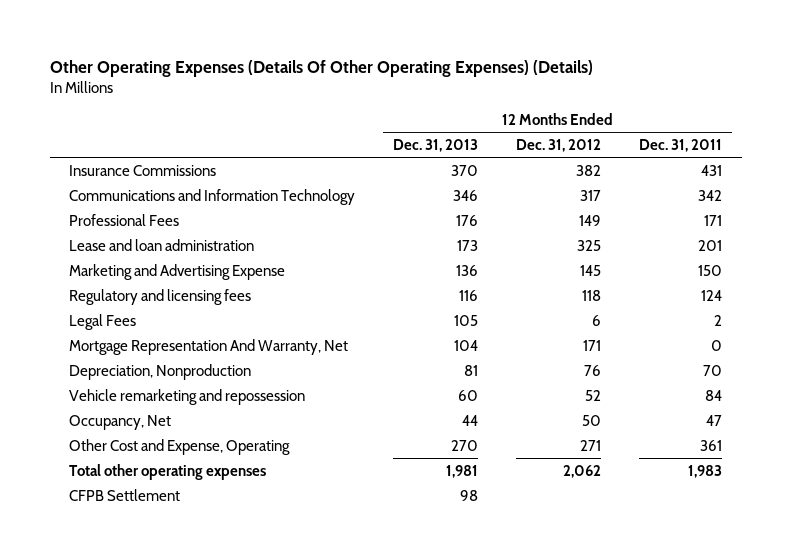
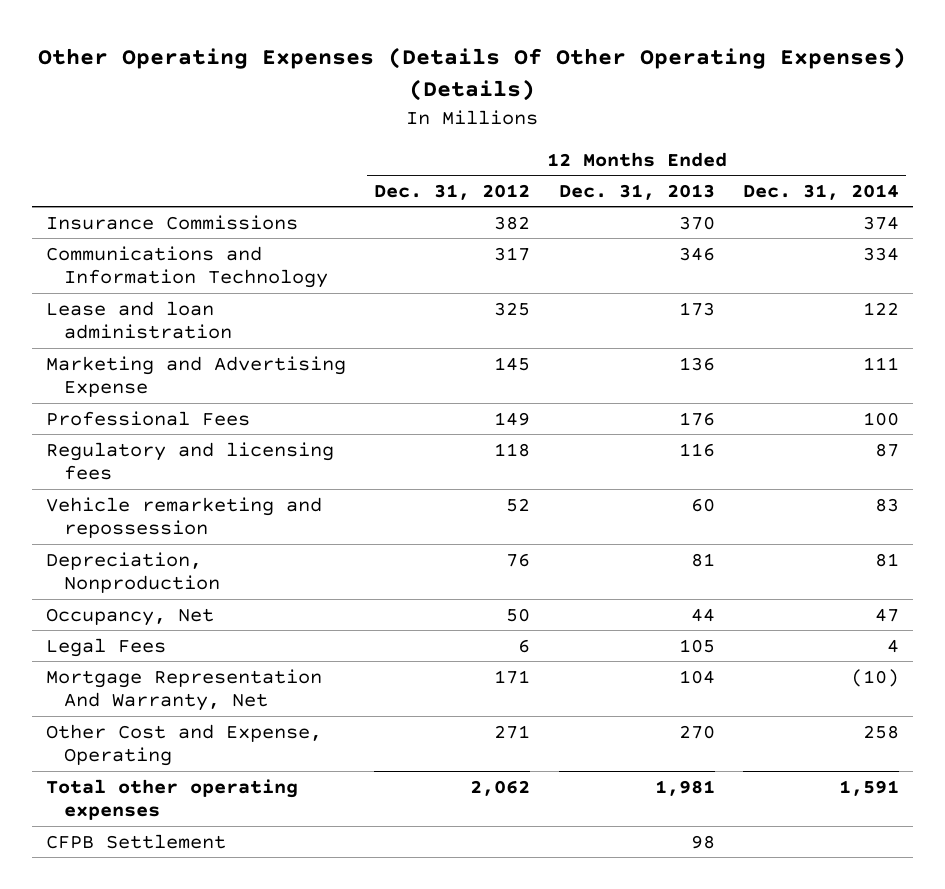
[639,138,723,152] Dec. 31, 2011 -> none
none -> [742,183,899,200] Dec. 31, 2014
[68,213,179,226] Professional Fees -> [45,410,250,426] Professional Fees
[68,363,251,380] Depreciation, Nonproduction -> [45,551,220,594] Depreciation, Nonproduction
[68,313,136,330] Legal Fees -> [45,637,166,657] Legal Fees
[68,338,348,355] Mortgage Representation And Warranty, Net -> [45,668,322,712] Mortgage Representation And Warranty, Net

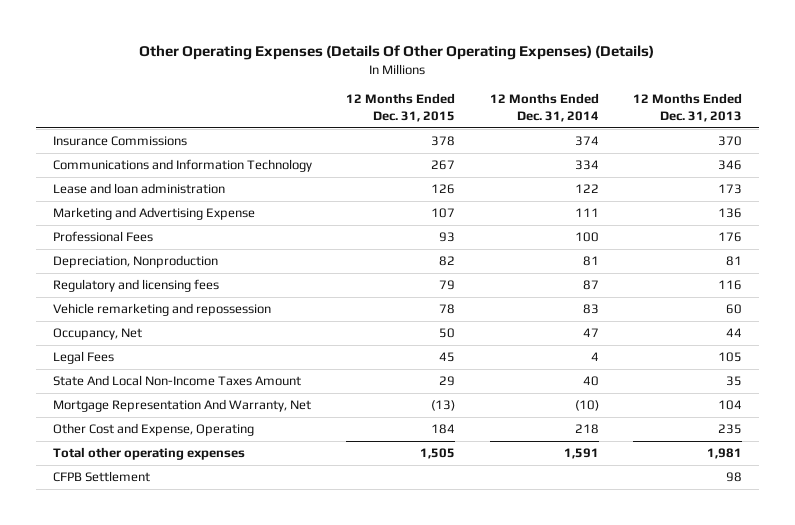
[374,183,531,200] Dec. 31, 2012 -> none
none -> [346,93,456,123] 12 Months Ended Dec. 31, 2015
[45,551,220,594] Depreciation, Nonproduction -> [52,255,218,269] Depreciation, Nonproduction
none -> [52,375,301,387] State And Local Non-Income Taxes Amount
[678,724,715,739] 270 -> [718,424,743,435] 235
[862,724,899,739] 258 -> [574,424,599,435] 218

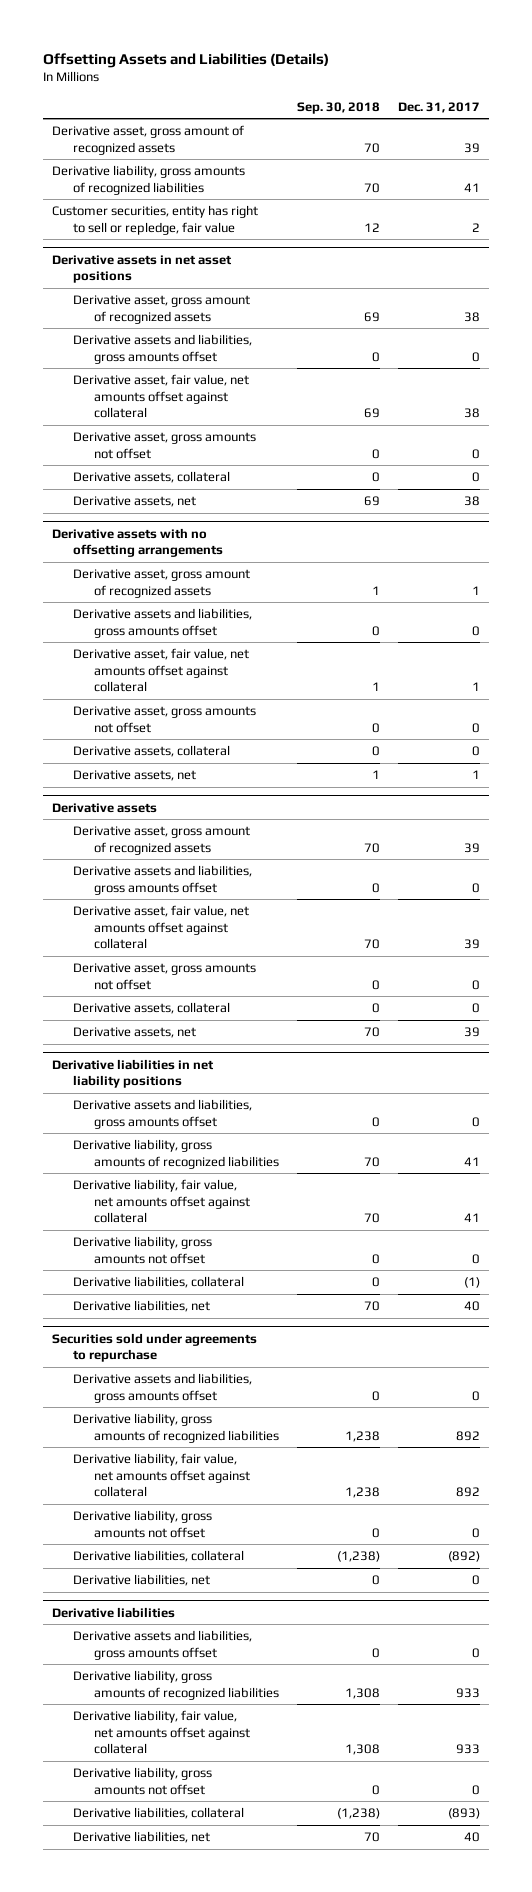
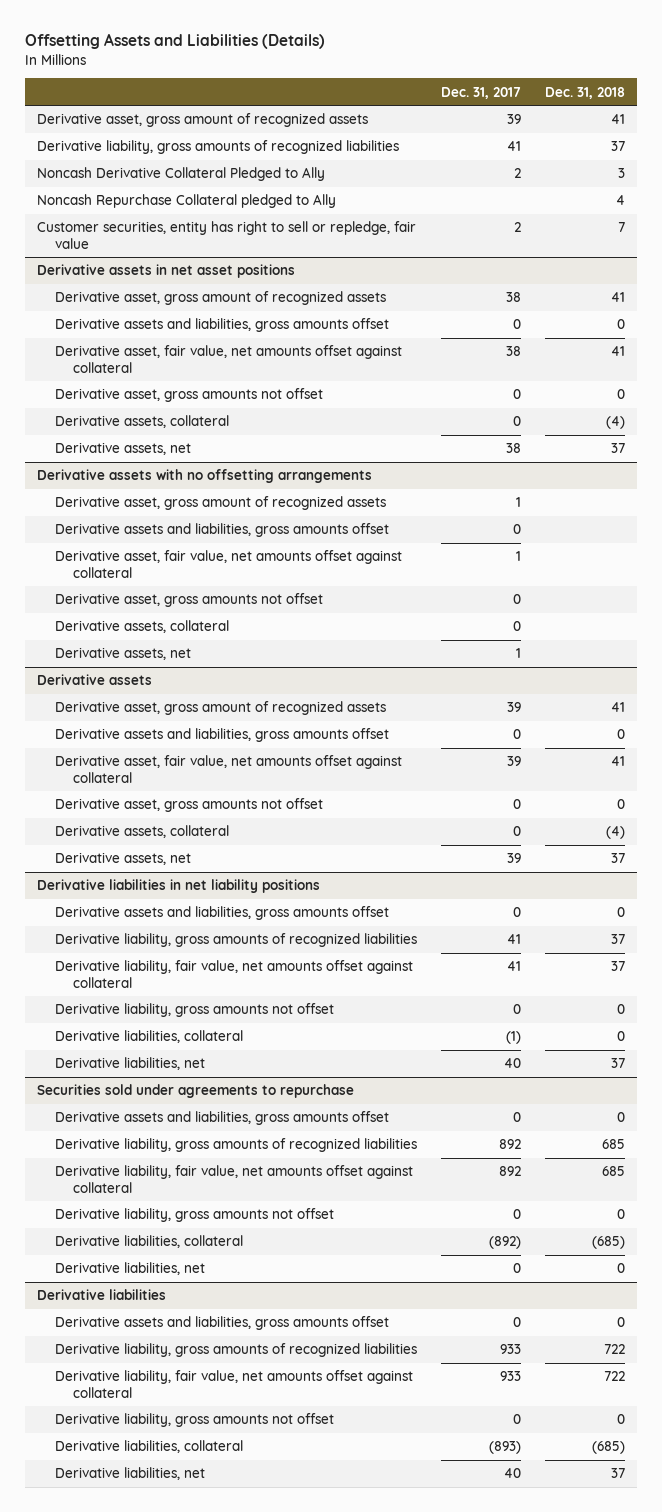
[297,101,381,114] Sep. 30, 2018 -> none
none -> [544,86,625,99] Dec. 31, 2018
none -> [37,167,326,182] Noncash Derivative Collateral Pledged to Ally
none -> [37,194,337,209] Noncash Repurchase Collateral pledged to Ally

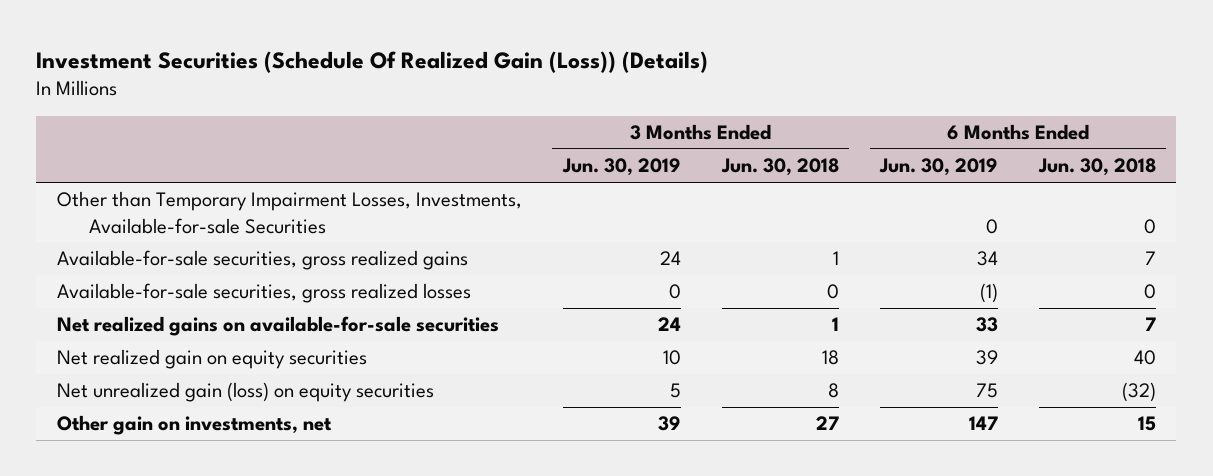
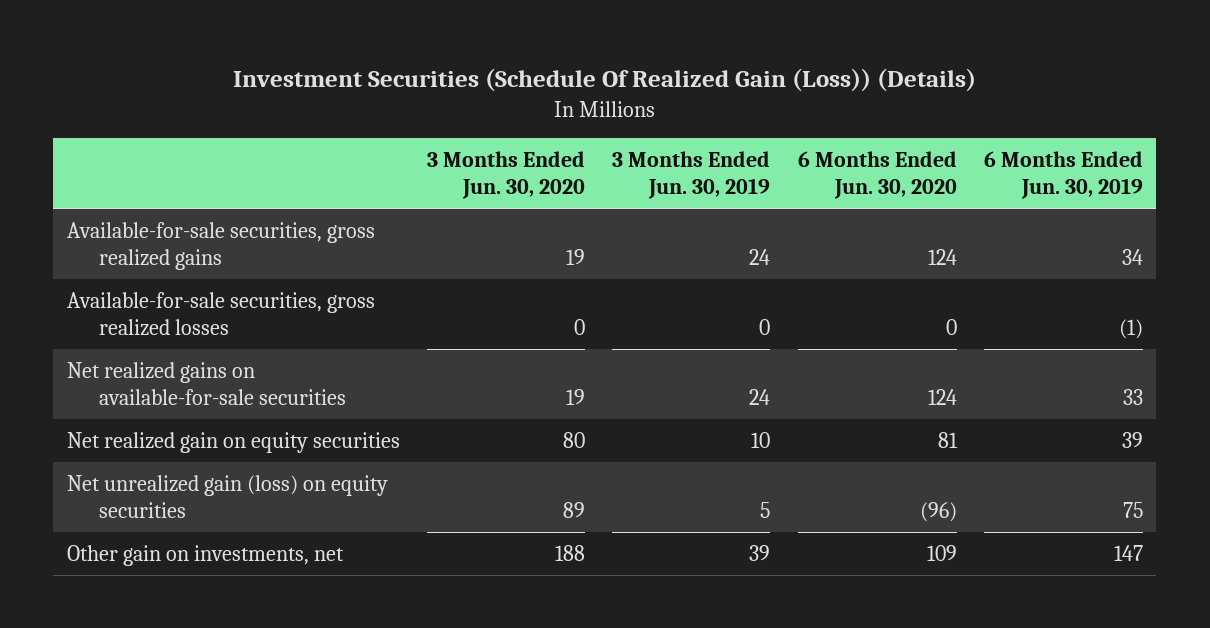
[720,158,839,177] Jun. 30, 2018 -> none
[1037,158,1156,177] Jun. 30, 2018 -> none
none -> [427,151,586,200] 3 Months Ended Jun. 30, 2020
none -> [797,151,957,200] 6 Months Ended Jun. 30, 2020
[56,191,522,234] Other than Temporary Impairment Losses, Investments, Available-for-sale Securities -> none

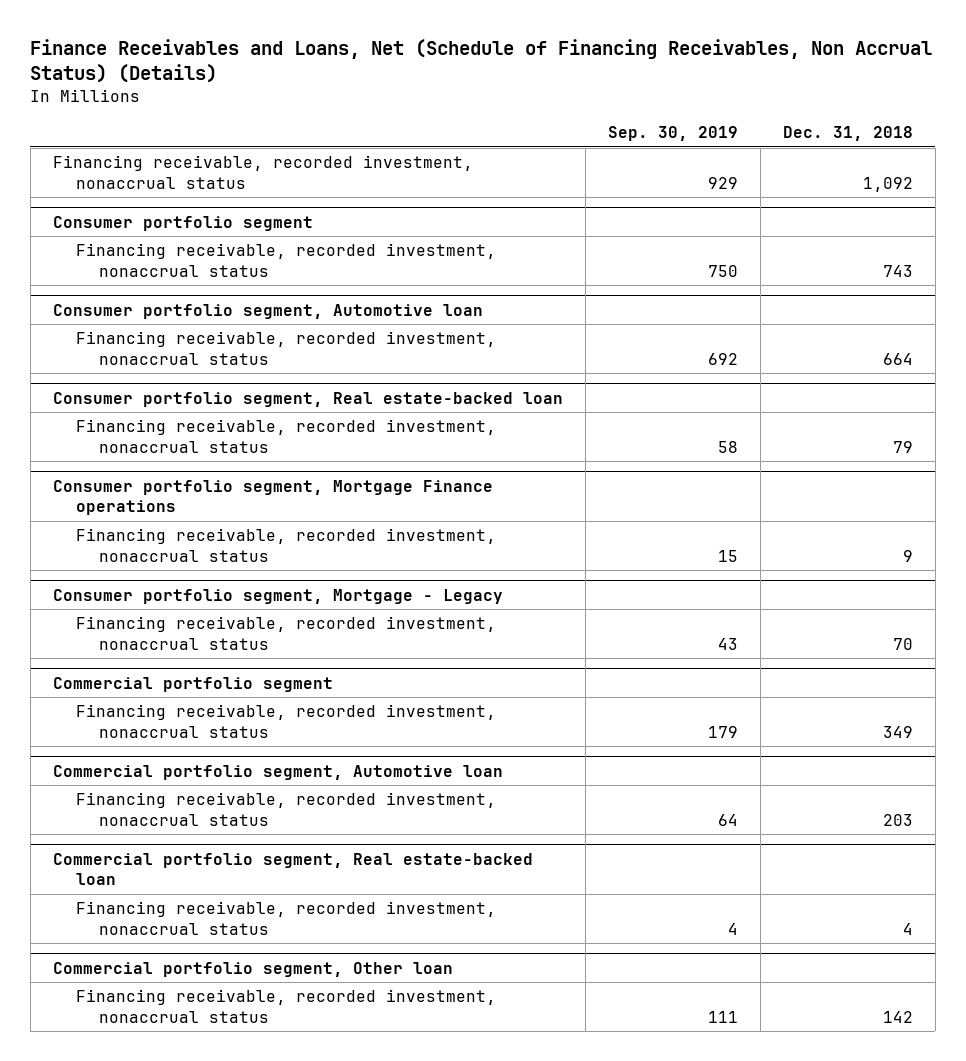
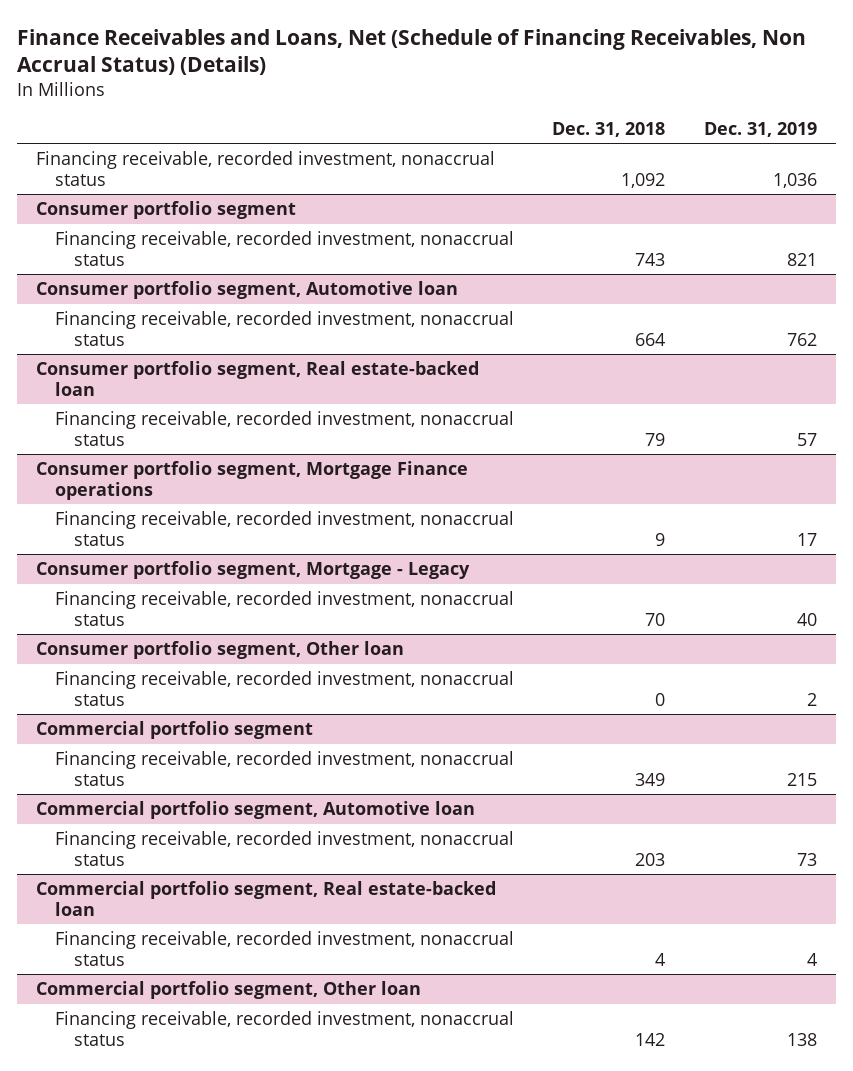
[607,126,738,142] Sep. 30, 2019 -> none
none -> [703,121,817,137] Dec. 31, 2019
none -> [36,641,405,660] Consumer portfolio segment, Other loan
none -> [55,671,515,706] Financing receivable, recorded investment, nonaccrual status

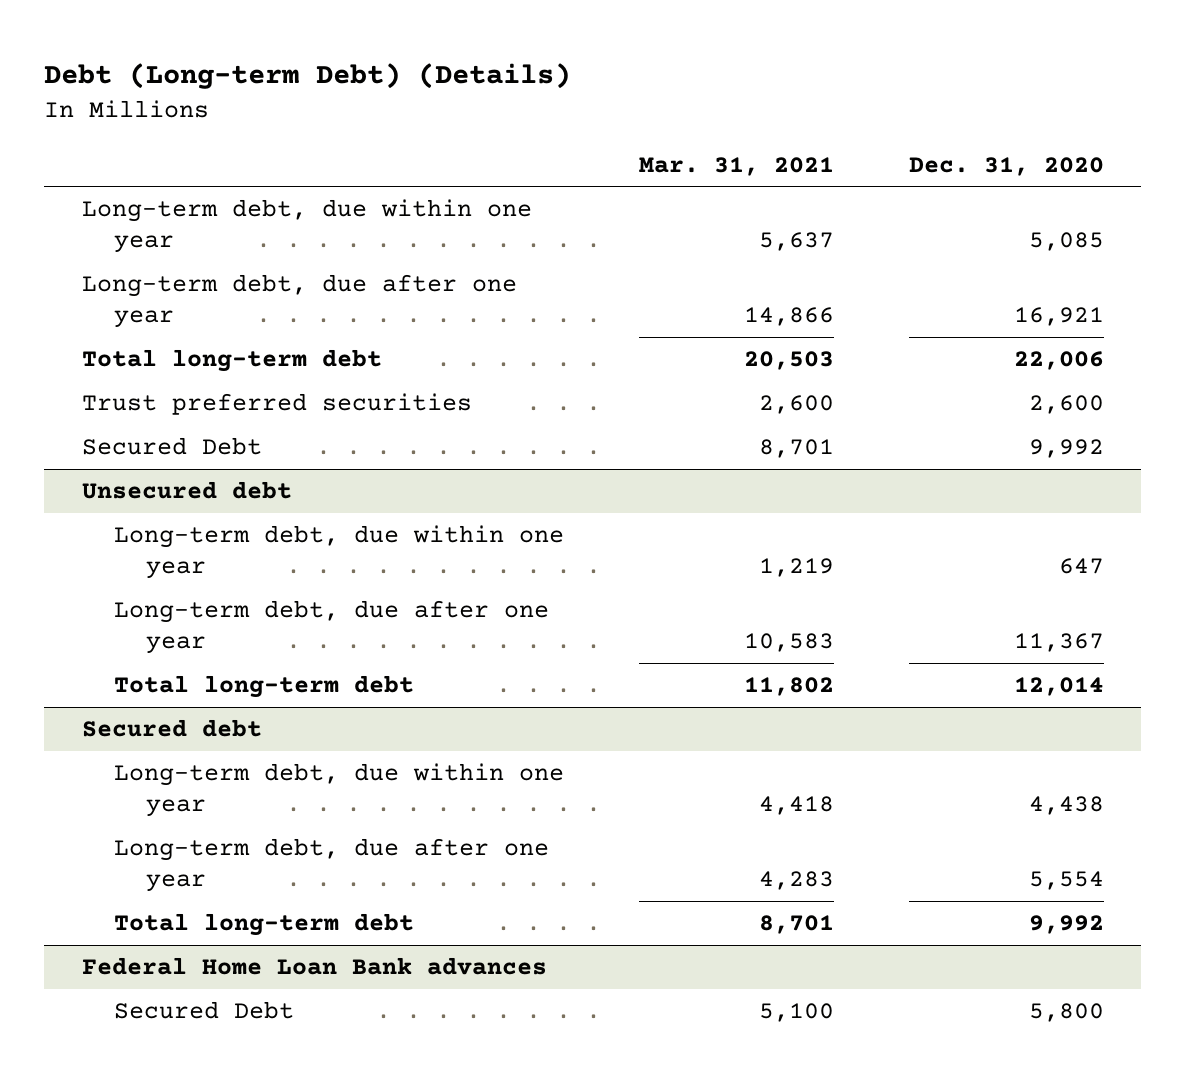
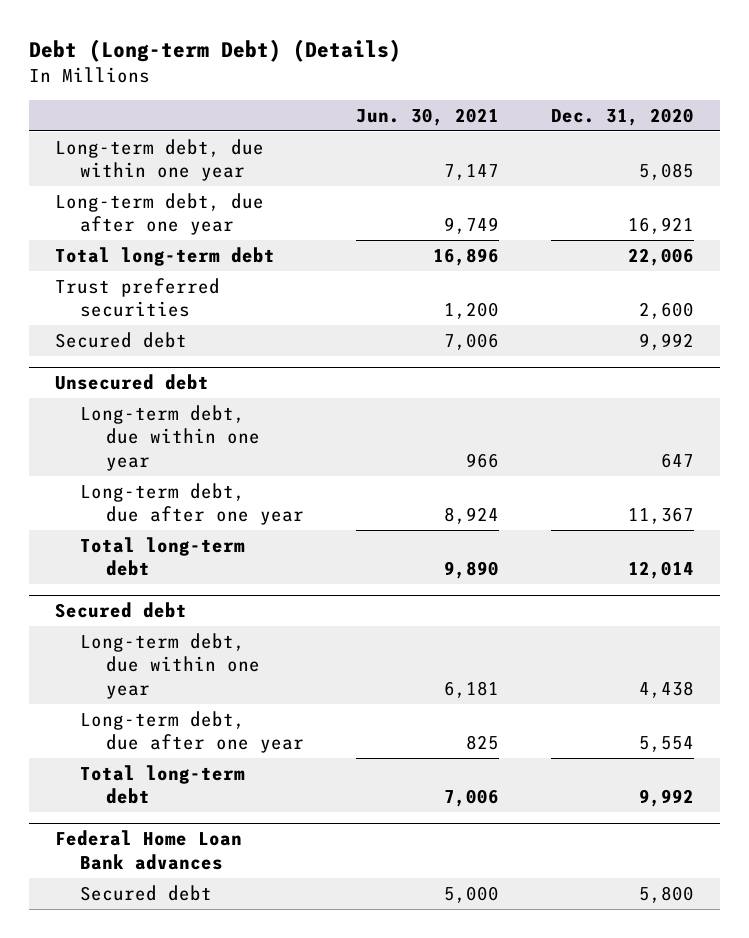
[638,156,834,176] Mar. 31, 2021 -> none
none -> [356,108,500,127] Jun. 30, 2021
[81,437,262,456] Secured Debt -> [54,331,187,348] Secured debt
[113,1001,294,1020] Secured Debt -> [80,884,213,901] Secured debt

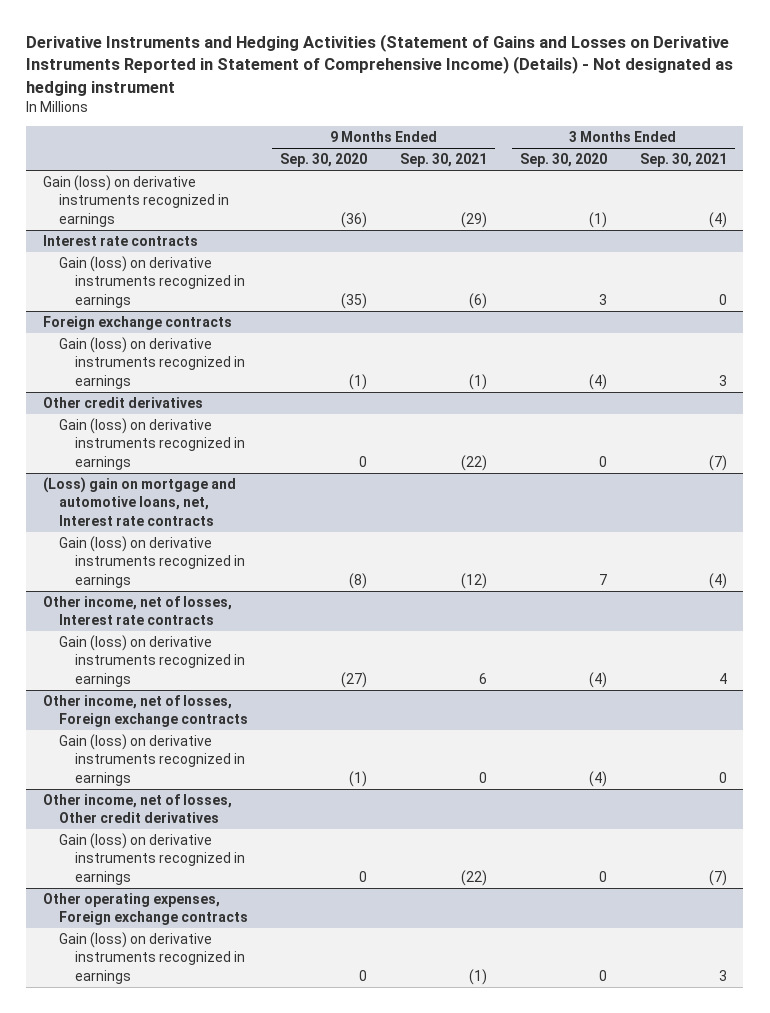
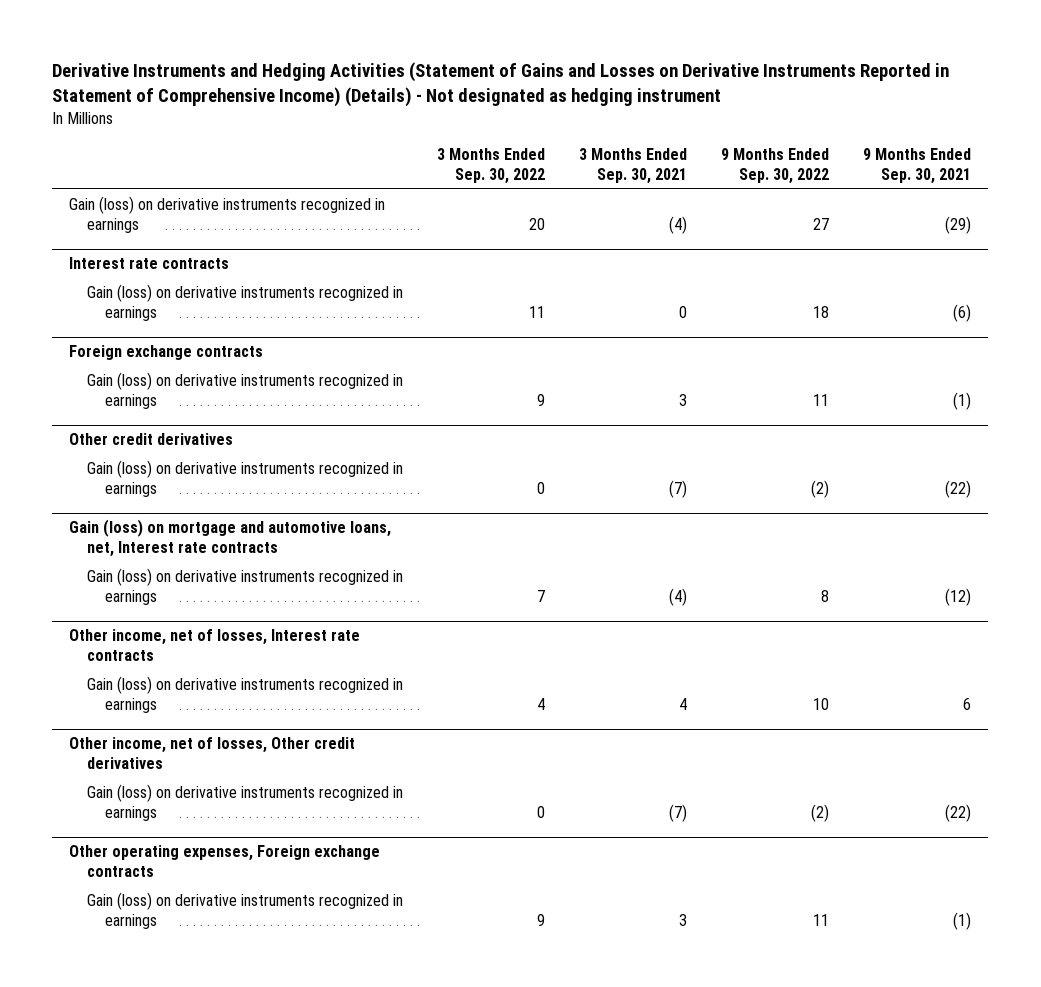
[280,153,368,168] Sep. 30, 2020 -> none
[520,153,608,168] Sep. 30, 2020 -> none
none -> [437,147,546,184] 3 Months Ended Sep. 30, 2022
none -> [721,147,830,184] 9 Months Ended Sep. 30, 2022
[42,477,236,526] (Loss) gain on mortgage and automotive loans, net, Interest rate contracts -> [69,519,392,558] Gain (loss) on mortgage and automotive loans, net, Interest rate contracts
[42,695,248,728] Other income, net of losses, Foreign exchange contracts -> none
[58,734,245,786] Gain (loss) on derivative instruments recognized in earnings -> none

